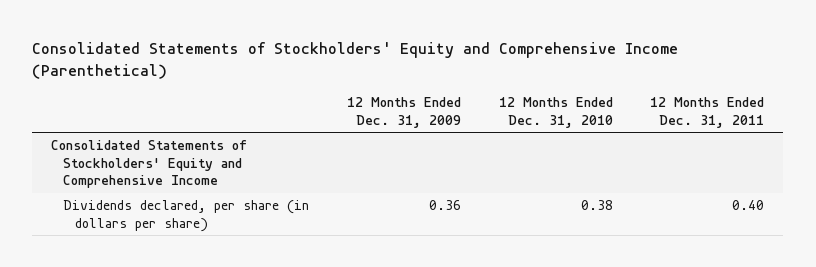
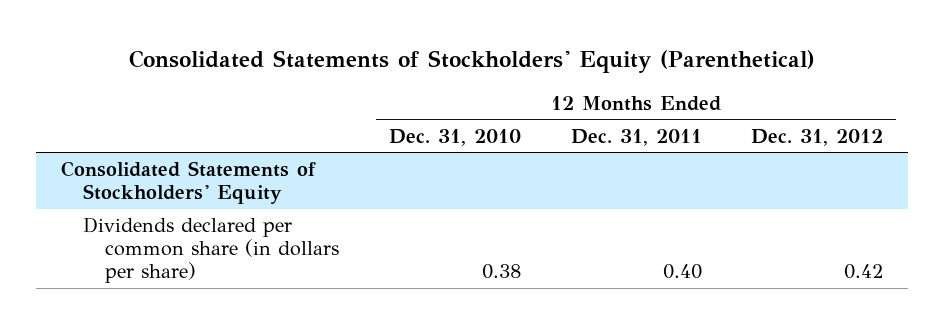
[32,42,679,80] Consolidated Statements of Stockholders' Equity and Comprehensive Income (Parenthetical) -> [129,50,816,74] Consolidated Statements of Stockholders' Equity (Parenthetical)
[347,97,462,128] 12 Months Ended Dec. 31, 2009 -> none
none -> [751,128,884,146] Dec. 31, 2012
[51,140,248,188] Consolidated Statements of Stockholders' Equity and Comprehensive Income -> [60,161,316,205] Consolidated Statements of Stockholders' Equity
[63,200,310,232] Dividends declared, per share (in dollars per share) -> [82,217,340,284] Dividends declared per common share (in dollars per share)

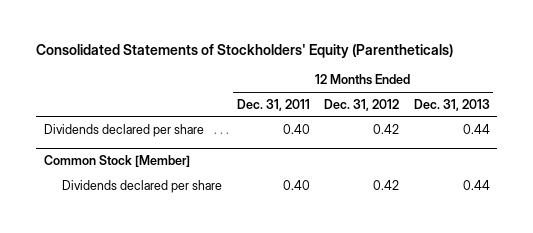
[129,50,816,74] Consolidated Statements of Stockholders' Equity (Parenthetical) -> [36,44,454,59] Consolidated Statements of Stockholders' Equity (Parentheticals)
[388,128,521,146] Dec. 31, 2010 -> none
none -> [413,98,490,111] Dec. 31, 2013
[60,161,316,205] Consolidated Statements of Stockholders' Equity -> none
[82,217,340,284] Dividends declared per common share (in dollars per share) -> [43,123,204,137] Dividends declared per share
none -> [43,155,190,168] Common Stock [Member]
none -> [62,179,223,193] Dividends declared per share

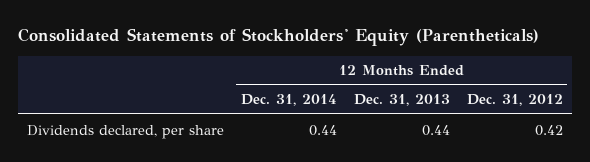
[236,98,310,111] Dec. 31, 2011 -> none
none -> [240,94,337,107] Dec. 31, 2014
[43,155,190,168] Common Stock [Member] -> none
[62,179,223,193] Dividends declared per share -> none
[43,123,204,137] Dividends declared per share -> [26,124,224,139] Dividends declared, per share

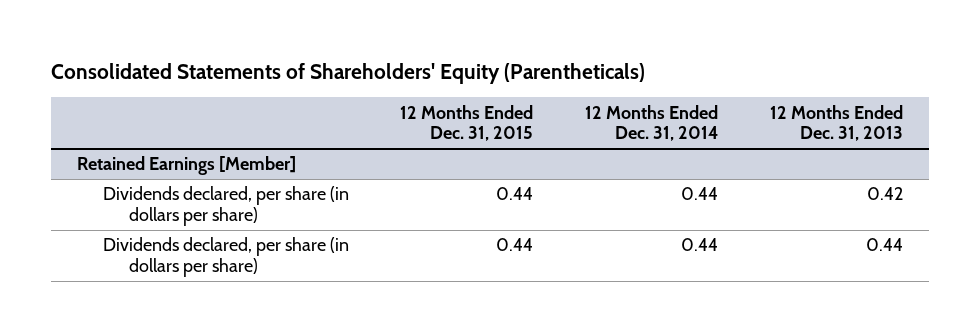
[18,27,540,46] Consolidated Statements of Stockholders' Equity (Parentheticals) -> [50,63,645,85] Consolidated Statements of Shareholders' Equity (Parentheticals)
[467,94,564,107] Dec. 31, 2012 -> none
none -> [400,104,534,142] 12 Months Ended Dec. 31, 2015
none -> [76,156,296,176] Retained Earnings [Member]
[26,124,224,139] Dividends declared, per share -> [102,186,349,227] Dividends declared, per share (in dollars per share)
[421,124,450,136] 0.44 -> [866,187,903,201] 0.42
none -> [102,237,349,278] Dividends declared, per share (in dollars per share)

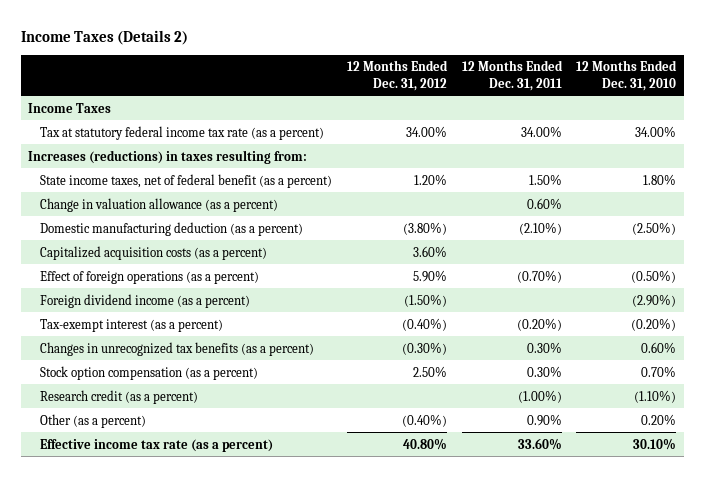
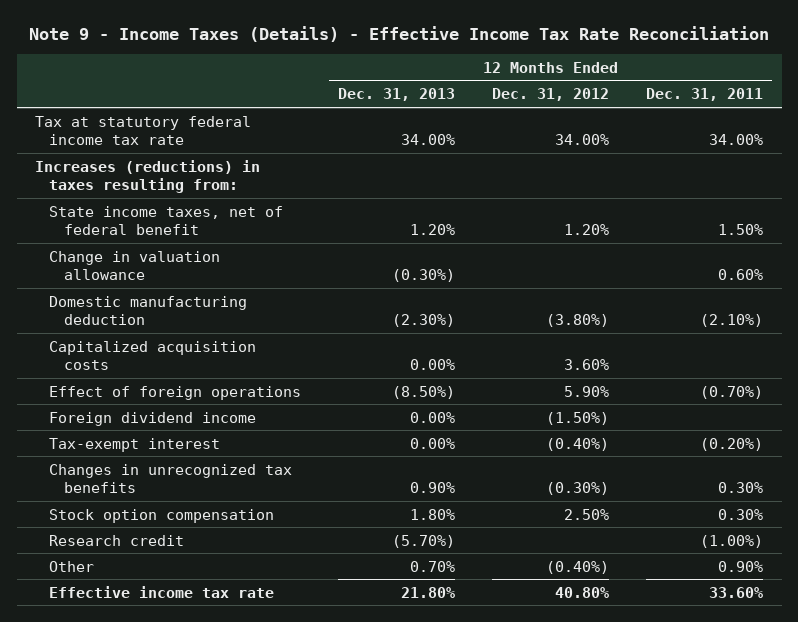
[21,29,189,45] Income Taxes (Details 2) -> [29,25,770,42] Note 9 - Income Taxes (Details) - Effective Income Tax Rate Reconciliation
[576,60,678,91] 12 Months Ended Dec. 31, 2010 -> none
none -> [338,88,456,102] Dec. 31, 2013
[28,102,112,113] Income Taxes -> none
[40,125,325,140] Tax at statutory federal income tax rate (as a percent) -> [35,115,252,145] Tax at statutory federal income tax rate
[40,173,333,188] State income taxes, net of federal benefit (as a percent) -> [49,205,284,235] State income taxes, net of federal benefit
[40,197,279,212] Change in valuation allowance (as a percent) -> [49,250,221,280] Change in valuation allowance
[40,221,304,236] Domestic manufacturing deduction (as a percent) -> [49,295,248,325] Domestic manufacturing deduction
[40,245,268,260] Capitalized acquisition costs (as a percent) -> [49,340,257,370] Capitalized acquisition costs
[40,270,260,284] Effect of foreign operations (as a percent) -> [49,385,302,400] Effect of foreign operations
[40,293,251,308] Foreign dividend income (as a percent) -> [49,411,257,426] Foreign dividend income
[40,318,224,332] Tax-exempt interest (as a percent) -> [49,437,221,452] Tax-exempt interest
[40,341,315,356] Changes in unrecognized tax benefits (as a percent) -> [49,463,293,493] Changes in unrecognized tax benefits
[40,365,259,380] Stock option compensation (as a percent) -> [49,508,275,523] Stock option compensation
[40,389,199,404] Research credit (as a percent) -> [49,534,185,546] Research credit
[40,413,147,428] Other (as a percent) -> [49,560,95,572] Other
[40,438,274,452] Effective income tax rate (as a percent) -> [49,585,275,598] Effective income tax rate

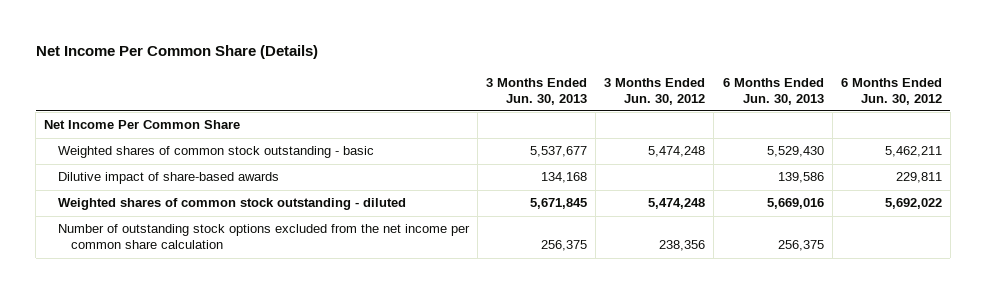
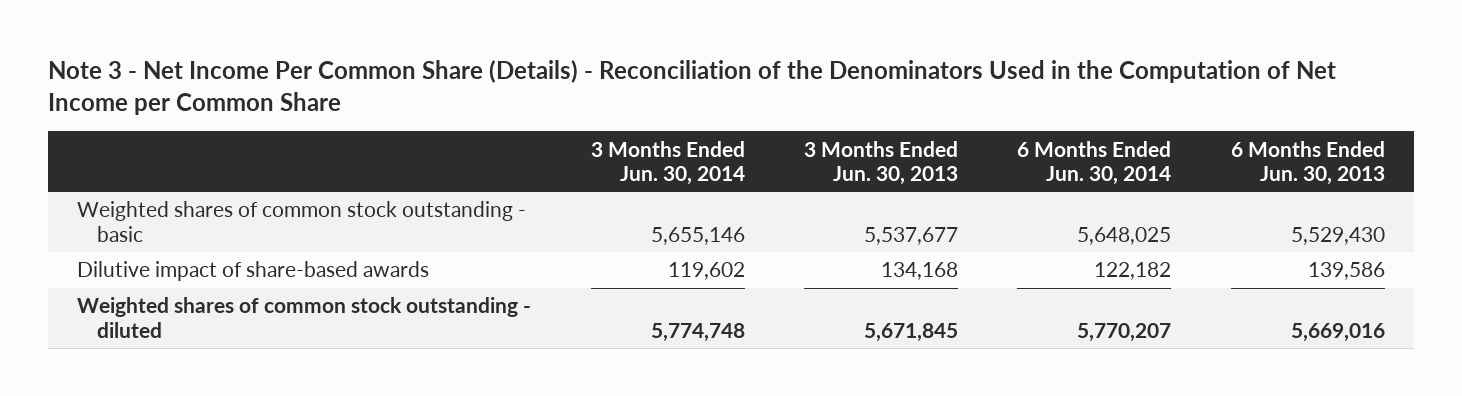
[35,45,318,60] Net Income Per Common Share (Details) -> [47,60,1336,116] Note 3 - Net Income Per Common Share (Details) - Reconciliation of the Denominators Used in the Computation of Net Income per Common Share
[604,77,706,105] 3 Months Ended Jun. 30, 2012 -> none
[840,77,942,105] 6 Months Ended Jun. 30, 2012 -> none
none -> [590,140,745,186] 3 Months Ended Jun. 30, 2014
none -> [1017,140,1172,186] 6 Months Ended Jun. 30, 2014
[44,120,241,130] Net Income Per Common Share -> none
[57,224,470,250] Number of outstanding stock options excluded from the net income per common share calculation -> none

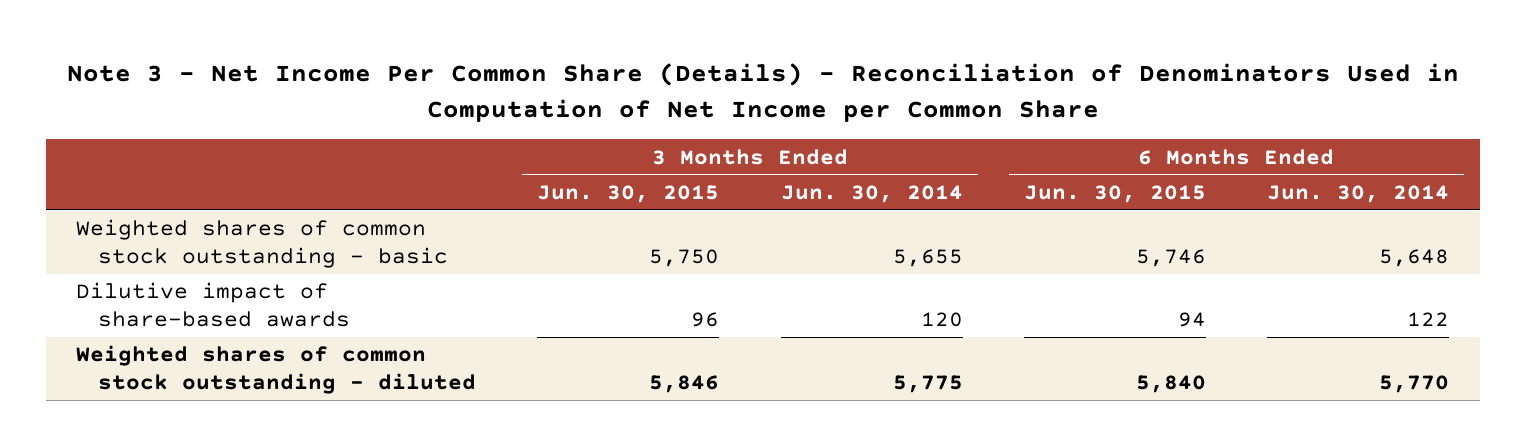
[47,60,1336,116] Note 3 - Net Income Per Common Share (Details) - Reconciliation of the Denominators Used in the Computation of Net Income per Common Share -> [66,63,1459,122] Note 3 - Net Income Per Common Share (Details) - Reconciliation of Denominators Used in Computation of Net Income per Common Share
[804,140,959,186] 3 Months Ended Jun. 30, 2013 -> none
[1230,140,1385,186] 6 Months Ended Jun. 30, 2013 -> none
none -> [537,184,720,203] Jun. 30, 2015
none -> [1023,184,1206,203] Jun. 30, 2015
[650,226,745,245] 5,655,146 -> [892,248,963,267] 5,655
[1077,226,1172,245] 5,648,025 -> [1379,248,1450,267] 5,648
[667,262,745,281] 119,602 -> [920,311,963,327] 120
[1094,262,1172,281] 122,182 -> [1407,311,1450,326] 122
[650,322,745,342] 5,774,748 -> [892,374,963,393] 5,775
[1077,322,1172,342] 5,770,207 -> [1379,374,1450,393] 5,770

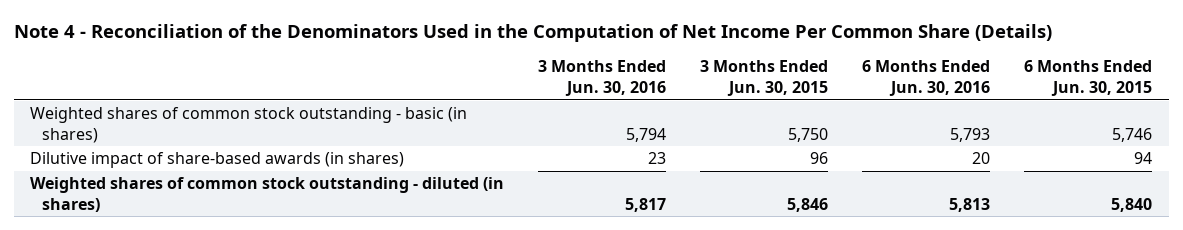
[66,63,1459,122] Note 3 - Net Income Per Common Share (Details) - Reconciliation of Denominators Used in Computation of Net Income per Common Share -> [13,24,1052,43] Note 4 - Reconciliation of the Denominators Used in the Computation of Net Income Per Common Share (Details)
[780,184,963,203] Jun. 30, 2014 -> none
[1267,184,1450,203] Jun. 30, 2014 -> none
none -> [538,60,667,96] 3 Months Ended Jun. 30, 2016
none -> [862,60,991,96] 6 Months Ended Jun. 30, 2016
[76,219,449,268] Weighted shares of common stock outstanding - basic -> [30,107,468,143] Weighted shares of common stock outstanding - basic (in shares)
[76,282,351,327] Dilutive impact of share-based awards -> [30,152,405,169] Dilutive impact of share-based awards (in shares)
[76,345,477,394] Weighted shares of common stock outstanding - diluted -> [30,177,505,212] Weighted shares of common stock outstanding - diluted (in shares)

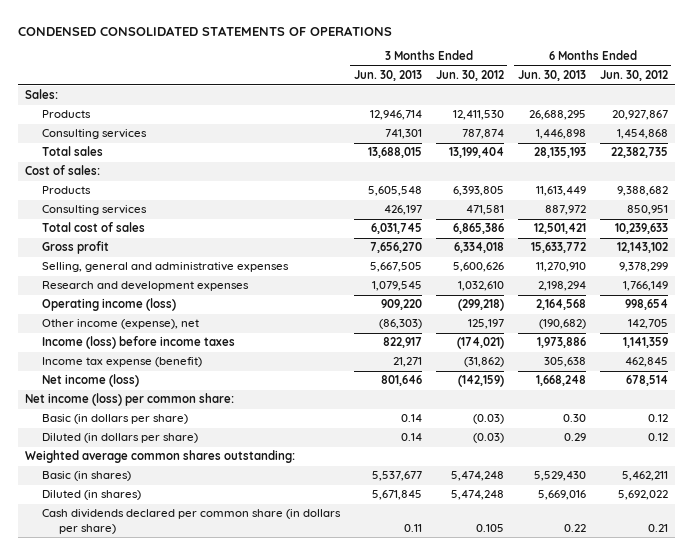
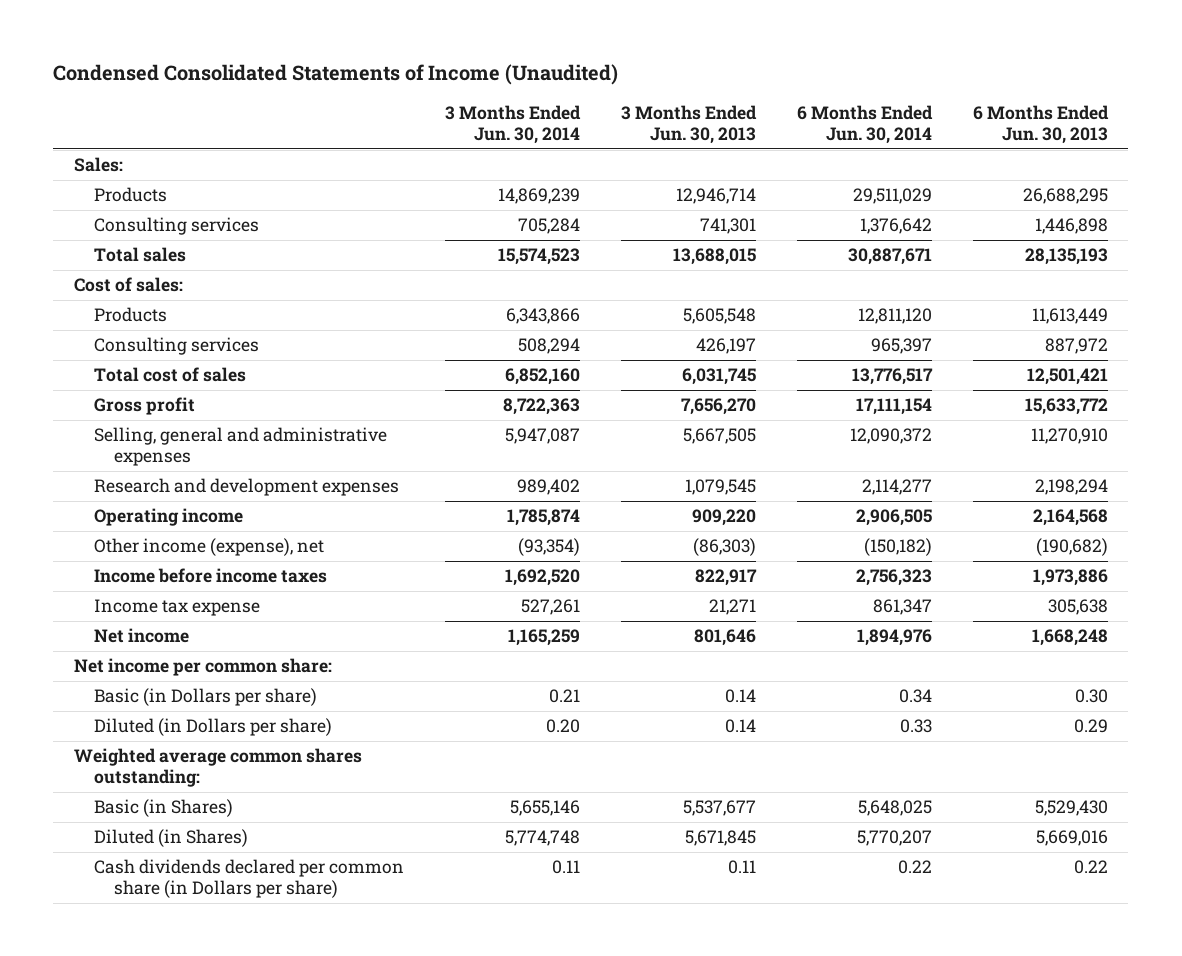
[18,25,393,36] CONDENSED CONSOLIDATED STATEMENTS OF OPERATIONS -> [53,64,619,86] Condensed Consolidated Statements of Income (Unaudited)
[435,70,504,82] Jun. 30, 2012 -> none
[599,70,668,82] Jun. 30, 2012 -> none
none -> [444,104,581,145] 3 Months Ended Jun. 30, 2014
none -> [796,104,933,145] 6 Months Ended Jun. 30, 2014
[41,298,176,312] Operating income (loss) -> [93,508,243,527] Operating income
[41,336,235,350] Income (loss) before income taxes -> [93,568,327,584] Income before income taxes
[41,357,202,368] Income tax expense (benefit) -> [93,599,260,617] Income tax expense
[41,374,139,388] Net income (loss) -> [93,628,189,644] Net income
[25,393,235,407] Net income (loss) per common share: -> [73,658,332,677] Net income per common share:
[41,414,188,425] Basic (in dollars per share) -> [93,688,317,707] Basic (in Dollars per share)
[41,433,198,444] Diluted (in dollars per share) -> [93,718,332,737] Diluted (in Dollars per share)
[41,471,131,482] Basic (in shares) -> [93,799,233,818] Basic (in Shares)
[41,490,141,501] Diluted (in shares) -> [93,829,248,848] Diluted (in Shares)
[41,509,341,534] Cash dividends declared per common share (in dollars per share) -> [93,859,404,899] Cash dividends declared per common share (in Dollars per share)

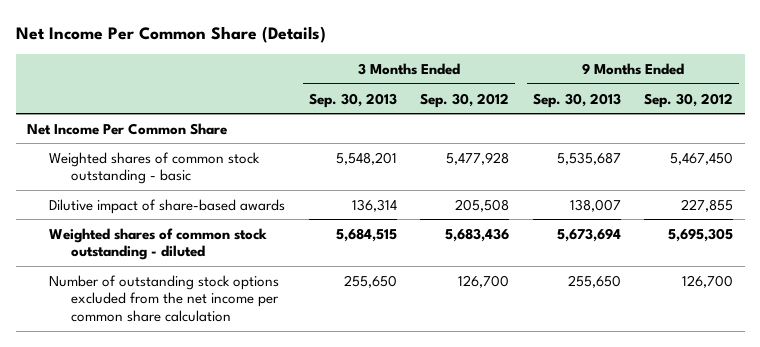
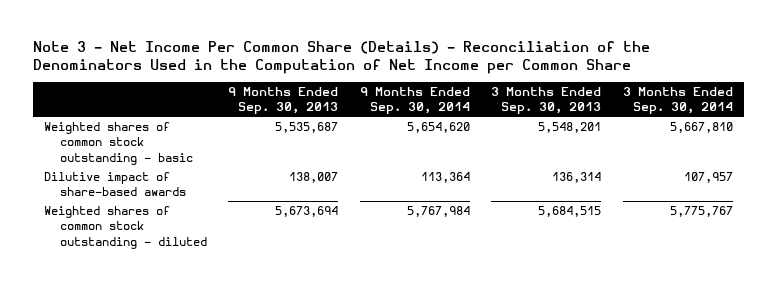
[15,26,326,44] Net Income Per Common Share (Details) -> [33,40,651,75] Note 3 - Net Income Per Common Share (Details) - Reconciliation of the Denominators Used in the Computation of Net Income per Common Share
[420,92,510,108] Sep. 30, 2012 -> none
[643,92,733,108] Sep. 30, 2012 -> none
none -> [359,87,470,115] 9 Months Ended Sep. 30, 2014
none -> [622,87,733,115] 3 Months Ended Sep. 30, 2014
[27,122,228,135] Net Income Per Common Share -> none
[49,274,280,323] Number of outstanding stock options excluded from the net income per common share calculation -> none

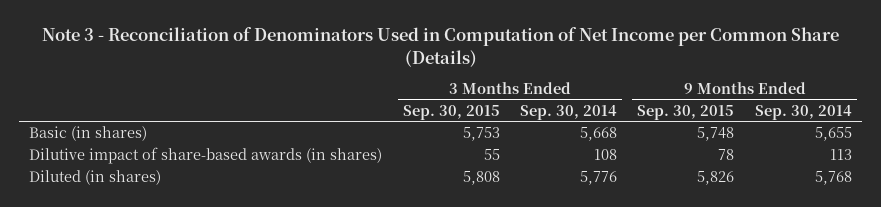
[33,40,651,75] Note 3 - Net Income Per Common Share (Details) - Reconciliation of the Denominators Used in the Computation of Net Income per Common Share -> [41,27,839,67] Note 3 - Reconciliation of Denominators Used in Computation of Net Income per Common Share (Details)
[228,87,339,115] 9 Months Ended Sep. 30, 2013 -> none
[491,87,602,115] 3 Months Ended Sep. 30, 2013 -> none
none -> [402,104,500,120] Sep. 30, 2015
none -> [637,104,735,120] Sep. 30, 2015
[44,122,193,165] Weighted shares of common stock outstanding - basic -> [29,126,148,142] Basic (in shares)
[406,122,470,134] 5,654,620 -> [814,127,852,142] 5,655
[669,122,733,134] 5,667,810 -> [580,127,618,142] 5,668
[44,172,186,197] Dilutive impact of share-based awards -> [29,147,383,165] Dilutive impact of share-based awards (in shares)
[420,172,470,184] 113,364 -> [829,149,852,161] 113
[683,172,733,184] 107,957 -> [594,149,618,161] 108
[44,206,207,249] Weighted shares of common stock outstanding - diluted -> [29,170,162,186] Diluted (in shares)
[406,206,470,218] 5,767,984 -> [814,171,852,186] 5,768
[669,206,733,218] 5,775,767 -> [580,171,618,186] 5,776

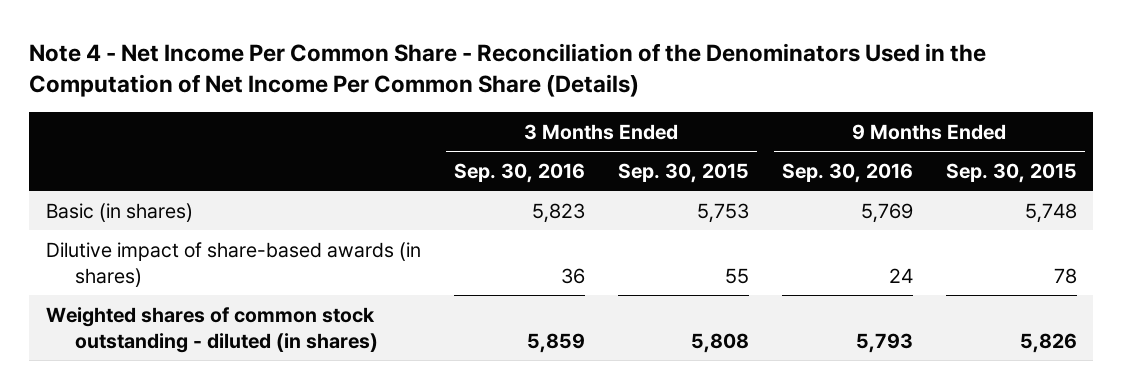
[41,27,839,67] Note 3 - Reconciliation of Denominators Used in Computation of Net Income per Common Share (Details) -> [29,42,987,98] Note 4 - Net Income Per Common Share - Reconciliation of the Denominators Used in the Computation of Net Income Per Common Share (Details)
[520,104,618,120] Sep. 30, 2014 -> none
[754,104,852,120] Sep. 30, 2014 -> none
none -> [453,163,585,184] Sep. 30, 2016
none -> [781,163,913,184] Sep. 30, 2016
[29,170,162,186] Diluted (in shares) -> [45,306,378,353] Weighted shares of common stock outstanding - diluted (in shares)

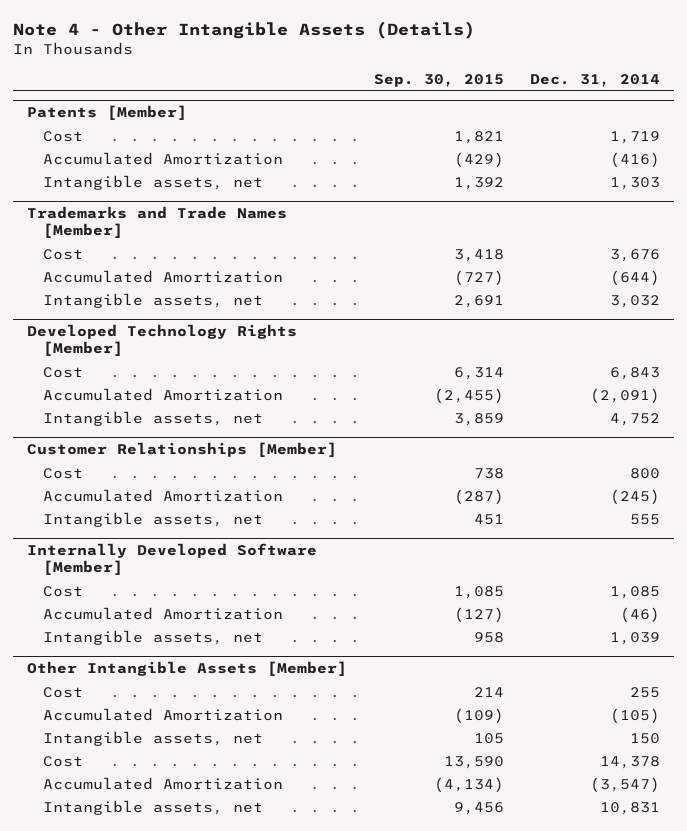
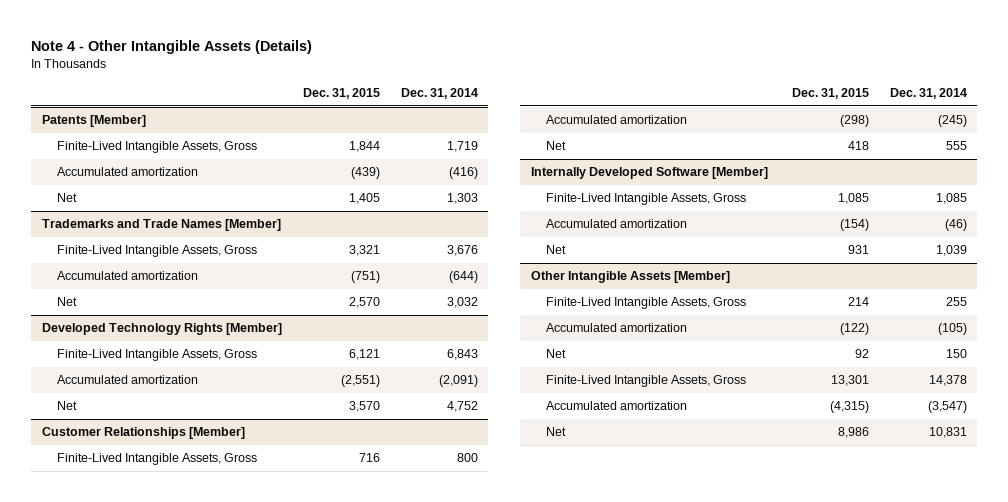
[373,73,504,87] Sep. 30, 2015 -> none
none -> [302,88,380,100] Dec. 31, 2015
[42,130,83,142] Cost -> [56,141,257,154] Finite-Lived Intangible Assets, Gross
[42,151,283,165] Accumulated Amortization -> [56,167,198,177] Accumulated amortization
[42,174,263,190] Intangible assets, net -> [56,193,77,203] Net
[42,248,83,260] Cost -> [56,245,257,258] Finite-Lived Intangible Assets, Gross
[42,269,283,283] Accumulated Amortization -> [56,271,198,281] Accumulated amortization
[42,292,263,308] Intangible assets, net -> [56,297,77,307] Net
[42,366,83,378] Cost -> [56,349,257,362] Finite-Lived Intangible Assets, Gross
[42,387,283,401] Accumulated Amortization -> [56,375,198,385] Accumulated amortization
[42,410,263,426] Intangible assets, net -> [56,401,77,411] Net
[42,467,83,479] Cost -> [56,453,257,466] Finite-Lived Intangible Assets, Gross
[42,488,283,502] Accumulated Amortization -> [545,115,687,125] Accumulated amortization
[42,511,263,527] Intangible assets, net -> [545,141,566,151] Net
[42,585,83,597] Cost -> [545,193,746,206] Finite-Lived Intangible Assets, Gross
[42,606,283,620] Accumulated Amortization -> [545,219,687,229] Accumulated amortization
[42,629,263,645] Intangible assets, net -> [545,245,566,255] Net
[42,686,83,698] Cost -> [545,297,746,310] Finite-Lived Intangible Assets, Gross
[42,707,283,721] Accumulated Amortization -> [545,323,687,333] Accumulated amortization
[42,730,263,746] Intangible assets, net -> [545,349,566,359] Net
[42,755,83,767] Cost -> [545,375,746,388] Finite-Lived Intangible Assets, Gross
[42,776,283,790] Accumulated Amortization -> [545,401,687,411] Accumulated amortization
[42,799,263,815] Intangible assets, net -> [545,427,566,437] Net

